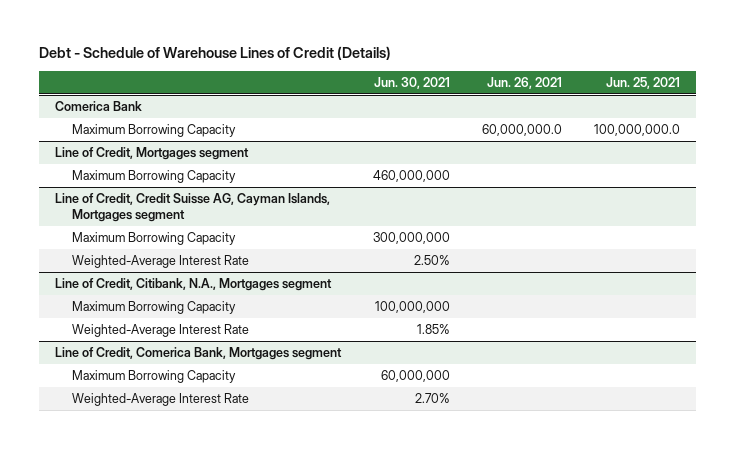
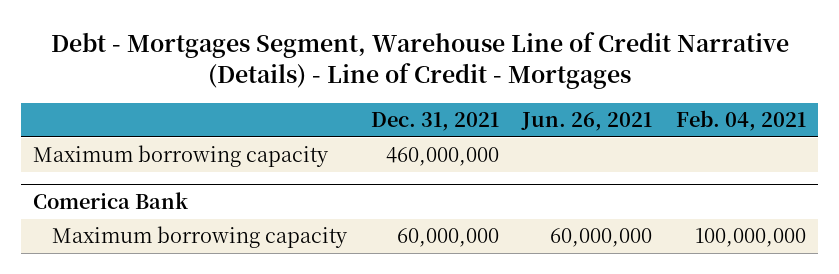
[39,46,392,61] Debt - Schedule of Warehouse Lines of Credit (Details) -> [50,32,789,89] Debt - Mortgages Segment, Warehouse Line of Credit Narrative (Details) - Line of Credit - Mortgages
[374,76,451,89] Jun. 30, 2021 -> none
[605,76,680,89] Jun. 25, 2021 -> none
none -> [370,112,499,132] Dec. 31, 2021
none -> [676,110,807,132] Feb. 04, 2021
none -> [33,145,330,168] Maximum borrowing capacity
[55,146,250,160] Line of Credit, Mortgages segment -> none
[71,169,236,183] Maximum Borrowing Capacity -> none
[55,192,331,223] Line of Credit, Credit Suisse AG, Cayman Islands, Mortgages segment -> none
[71,231,236,245] Maximum Borrowing Capacity -> none
[71,254,249,268] Weighted-Average Interest Rate -> none
[55,277,333,291] Line of Credit, Citibank, N.A., Mortgages segment -> none
[71,300,236,314] Maximum Borrowing Capacity -> none
[71,323,249,337] Weighted-Average Interest Rate -> none
[55,346,343,360] Line of Credit, Comerica Bank, Mortgages segment -> none
[71,369,236,383] Maximum Borrowing Capacity -> none
[71,392,249,406] Weighted-Average Interest Rate -> none
[71,123,236,137] Maximum Borrowing Capacity -> [52,226,349,249] Maximum borrowing capacity
[481,123,562,136] 60,000,000.0 -> [550,228,653,248] 60,000,000

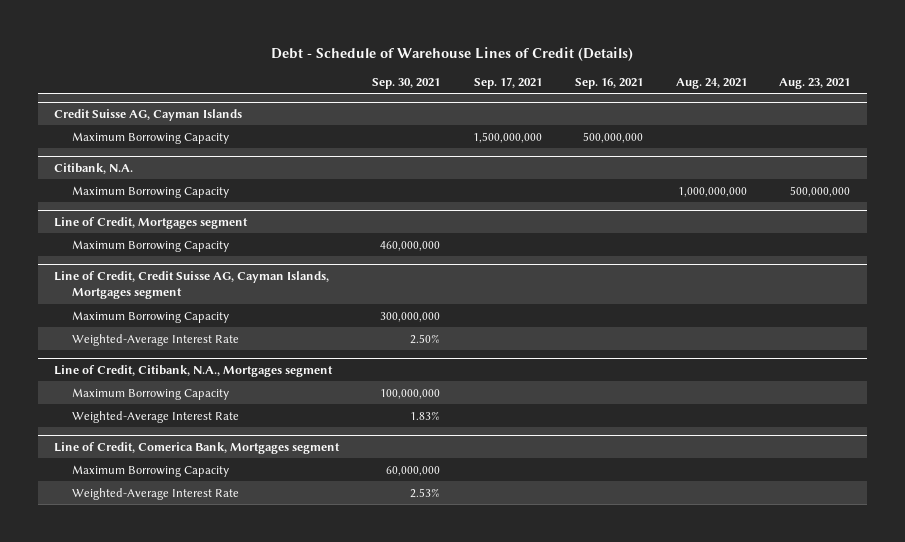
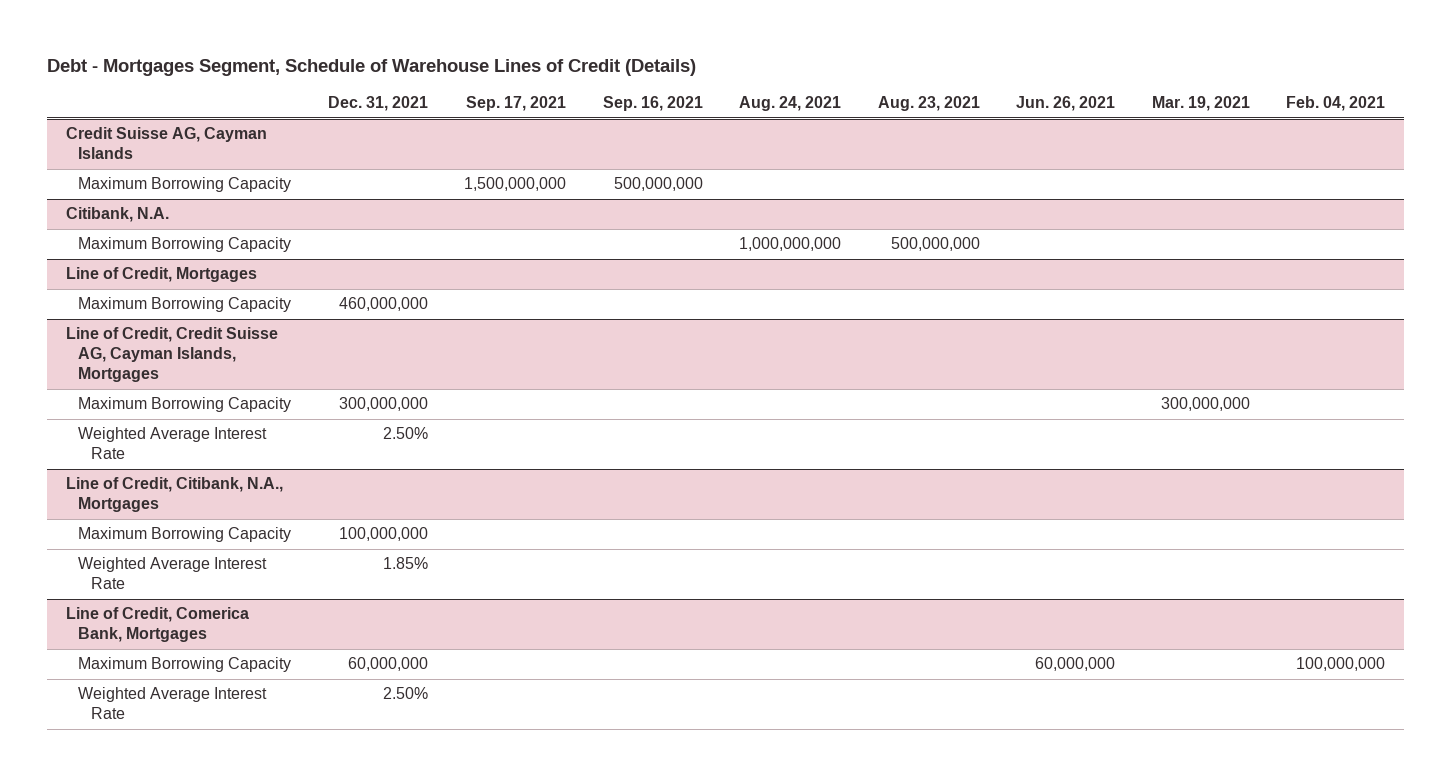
[271,46,634,61] Debt - Schedule of Warehouse Lines of Credit (Details) -> [47,59,697,77] Debt - Mortgages Segment, Schedule of Warehouse Lines of Credit (Details)
[372,77,441,89] Sep. 30, 2021 -> none
none -> [327,96,428,112] Dec. 31, 2021
none -> [1016,96,1116,112] Jun. 26, 2021
none -> [1151,96,1250,112] Mar. 19, 2021
none -> [1286,96,1386,112] Feb. 04, 2021
[54,216,249,229] Line of Credit, Mortgages segment -> [65,267,257,283] Line of Credit, Mortgages
[54,270,330,300] Line of Credit, Credit Suisse AG, Cayman Islands, Mortgages segment -> [65,327,278,383] Line of Credit, Credit Suisse AG, Cayman Islands, Mortgages
[72,333,240,346] Weighted-Average Interest Rate -> [78,427,268,460] Weighted Average Interest Rate
[54,364,334,377] Line of Credit, Citibank, N.A., Mortgages segment -> [65,477,283,513] Line of Credit, Citibank, N.A., Mortgages
[72,410,240,423] Weighted-Average Interest Rate -> [78,557,268,590] Weighted Average Interest Rate
[54,441,341,454] Line of Credit, Comerica Bank, Mortgages segment -> [65,607,249,643] Line of Credit, Comerica Bank, Mortgages
[72,487,240,500] Weighted-Average Interest Rate -> [78,687,268,720] Weighted Average Interest Rate

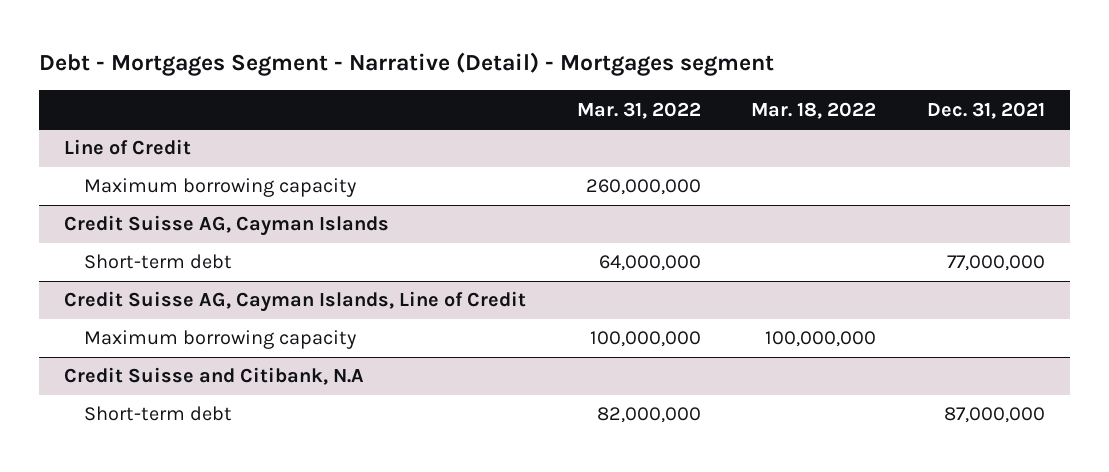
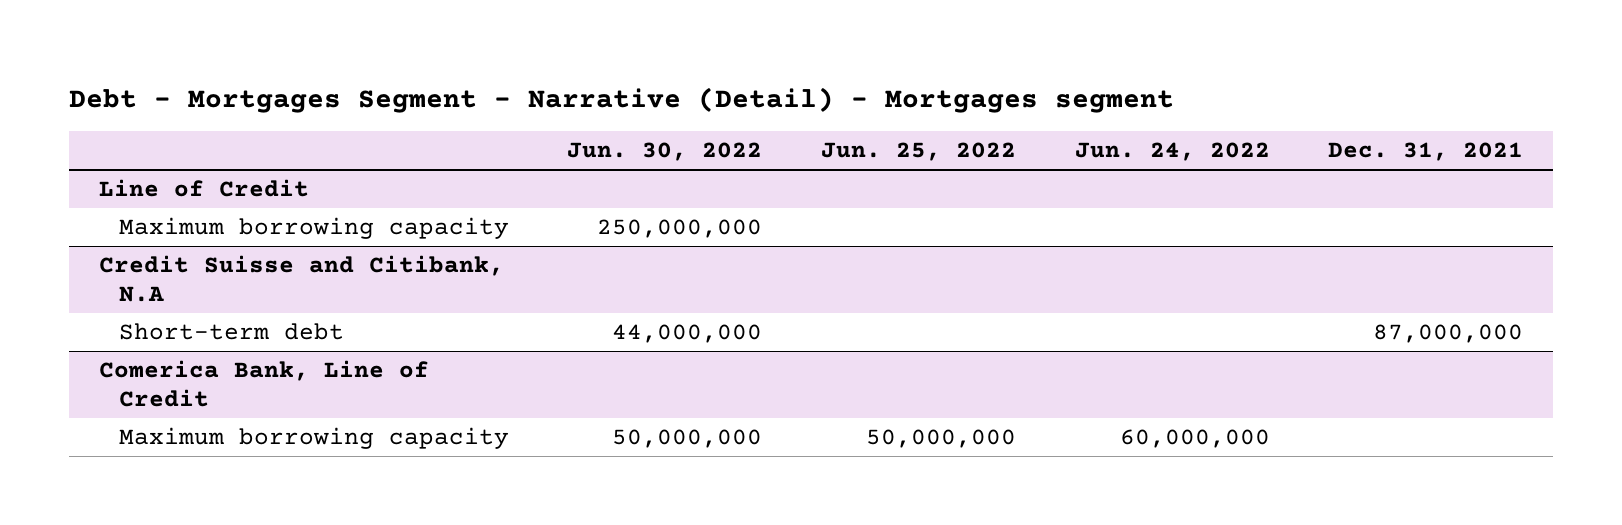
[576,101,701,119] Mar. 31, 2022 -> none
[751,101,877,119] Mar. 18, 2022 -> none
none -> [567,142,763,162] Jun. 30, 2022
none -> [821,142,1017,162] Jun. 25, 2022
none -> [1074,142,1270,162] Jun. 24, 2022
[64,215,390,237] Credit Suisse AG, Cayman Islands -> none
[83,254,232,270] Short-term debt -> none
[64,291,527,313] Credit Suisse AG, Cayman Islands, Line of Credit -> none
[83,330,356,350] Maximum borrowing capacity -> none
none -> [98,359,429,408] Comerica Bank, Line of Credit
none -> [118,426,509,449] Maximum borrowing capacity

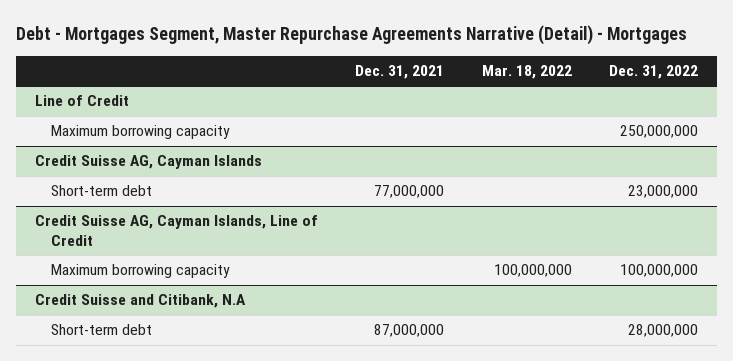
[69,87,1175,114] Debt - Mortgages Segment - Narrative (Detail) - Mortgages segment -> [16,25,688,46] Debt - Mortgages Segment, Master Repurchase Agreements Narrative (Detail) - Mortgages
[567,142,763,162] Jun. 30, 2022 -> none
[821,142,1017,162] Jun. 25, 2022 -> none
[1074,142,1270,162] Jun. 24, 2022 -> none
none -> [481,65,572,80] Mar. 18, 2022
none -> [609,65,699,80] Dec. 31, 2022
none -> [35,155,263,170] Credit Suisse AG, Cayman Islands
none -> [51,185,153,197] Short-term debt
none -> [35,215,319,246] Credit Suisse AG, Cayman Islands, Line of Credit
none -> [51,264,231,279] Maximum borrowing capacity
[98,359,429,408] Comerica Bank, Line of Credit -> none
[118,426,509,449] Maximum borrowing capacity -> none

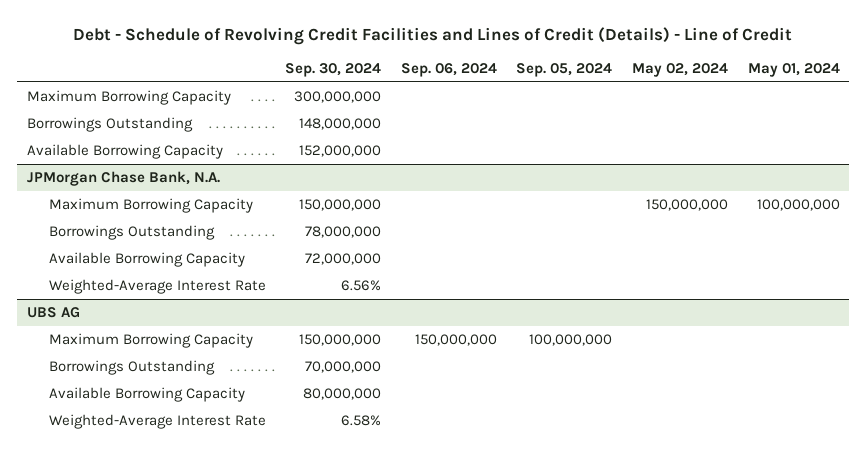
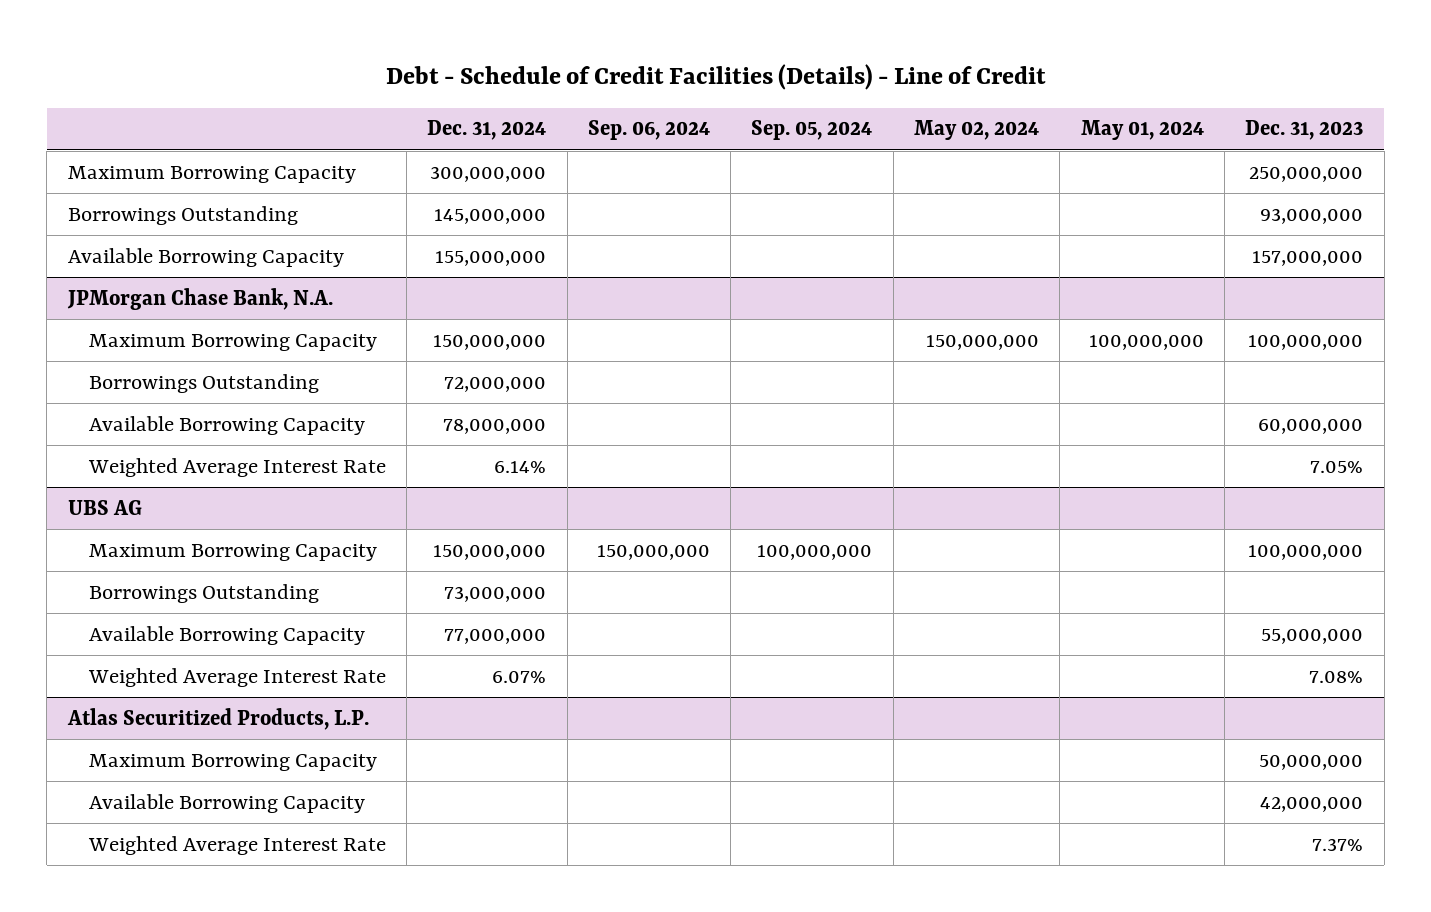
[73,27,793,46] Debt - Schedule of Revolving Credit Facilities and Lines of Credit (Details) - Line of Credit -> [385,63,1046,90] Debt - Schedule of Credit Facilities (Details) - Line of Credit
[285,63,382,78] Sep. 30, 2024 -> none
none -> [427,120,547,141] Dec. 31, 2024
none -> [1245,120,1364,141] Dec. 31, 2023
[48,278,266,294] Weighted-Average Interest Rate -> [87,457,386,477] Weighted Average Interest Rate
[48,413,266,429] Weighted-Average Interest Rate -> [87,667,386,687] Weighted Average Interest Rate
none -> [66,707,369,730] Atlas Securitized Products, L.P.
none -> [88,753,377,771] Maximum Borrowing Capacity
none -> [88,793,365,813] Available Borrowing Capacity
none -> [87,835,386,855] Weighted Average Interest Rate

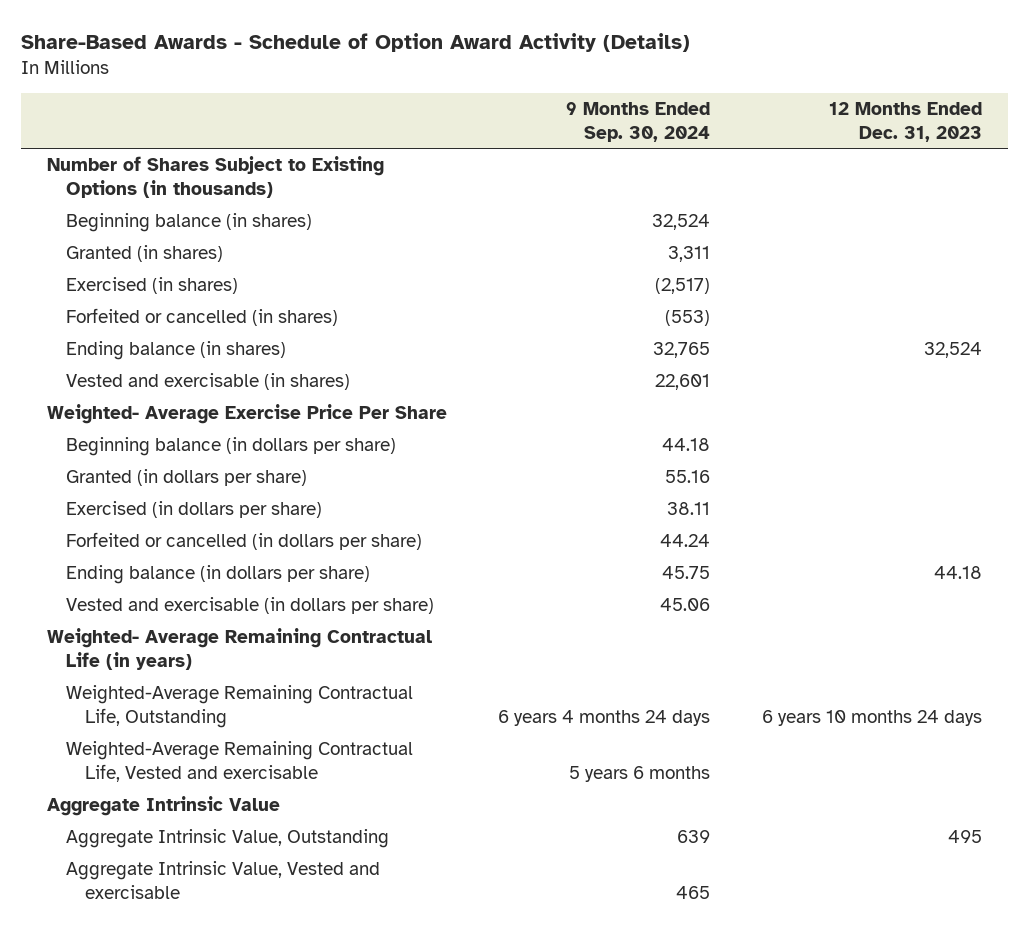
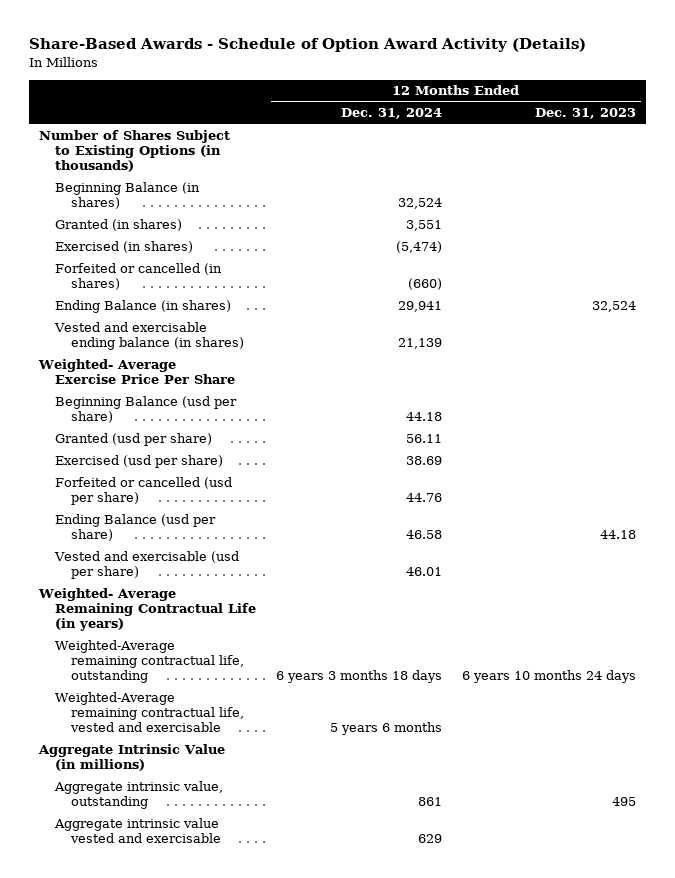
[566,102,711,142] 9 Months Ended Sep. 30, 2024 -> none
none -> [340,108,442,120] Dec. 31, 2024
[65,213,312,233] Beginning balance (in shares) -> [55,181,201,209] Beginning Balance (in shares)
[65,341,286,361] Ending balance (in shares) -> [55,299,232,313] Ending Balance (in shares)
[65,373,350,391] Vested and exercisable (in shares) -> [54,321,245,350] Vested and exercisable ending balance (in shares)
[65,437,396,457] Beginning balance (in dollars per share) -> [55,395,238,423] Beginning Balance (usd per share)
[65,469,307,487] Granted (in dollars per share) -> [55,432,213,446] Granted (usd per share)
[65,501,322,519] Exercised (in dollars per share) -> [55,454,224,468] Exercised (usd per share)
[65,532,422,551] Forfeited or cancelled (in dollars per share) -> [55,476,233,505] Forfeited or cancelled (usd per share)
[65,565,370,585] Ending balance (in dollars per share) -> [55,513,217,541] Ending Balance (usd per share)
[65,597,434,615] Vested and exercisable (in dollars per share) -> [54,550,240,579] Vested and exercisable (usd per share)
[65,685,413,728] Weighted-Average Remaining Contractual Life, Outstanding -> [55,639,245,684] Weighted-Average remaining contractual life, outstanding
[65,741,413,782] Weighted-Average Remaining Contractual Life, Vested and exercisable -> [55,691,245,733] Weighted-Average remaining contractual life, vested and exercisable
[46,796,280,817] Aggregate Intrinsic Value -> [38,743,226,771] Aggregate Intrinsic Value (in millions)
[65,829,389,849] Aggregate Intrinsic Value, Outstanding -> [54,780,224,809] Aggregate intrinsic value, outstanding
[65,861,380,899] Aggregate Intrinsic Value, Vested and exercisable -> [54,817,222,843] Aggregate intrinsic value vested and exercisable

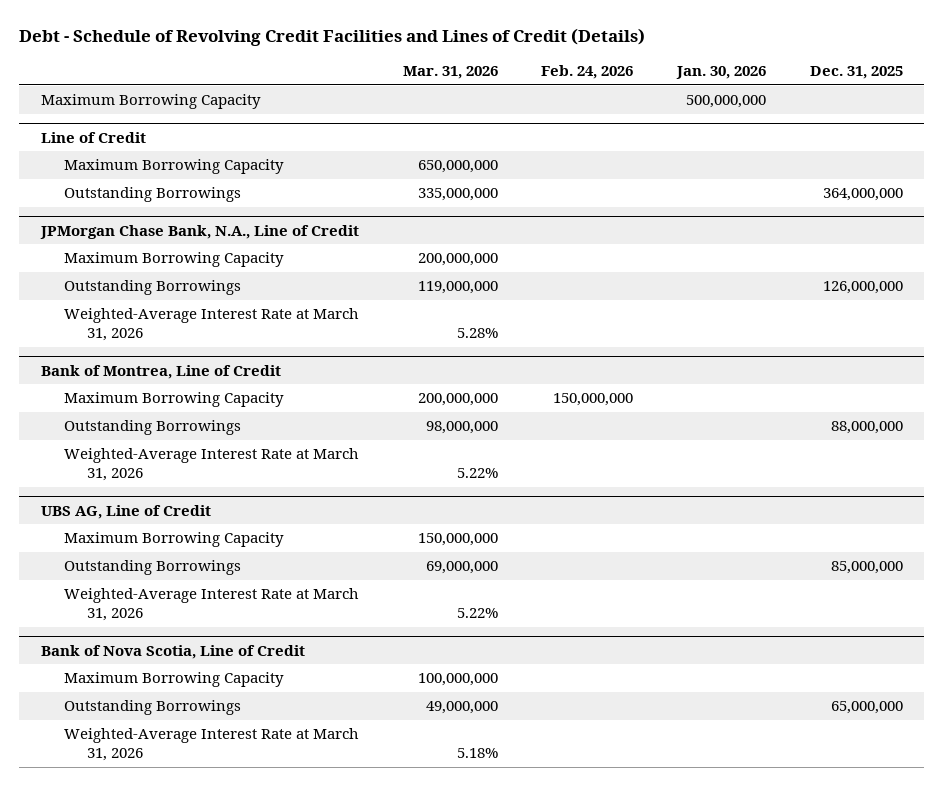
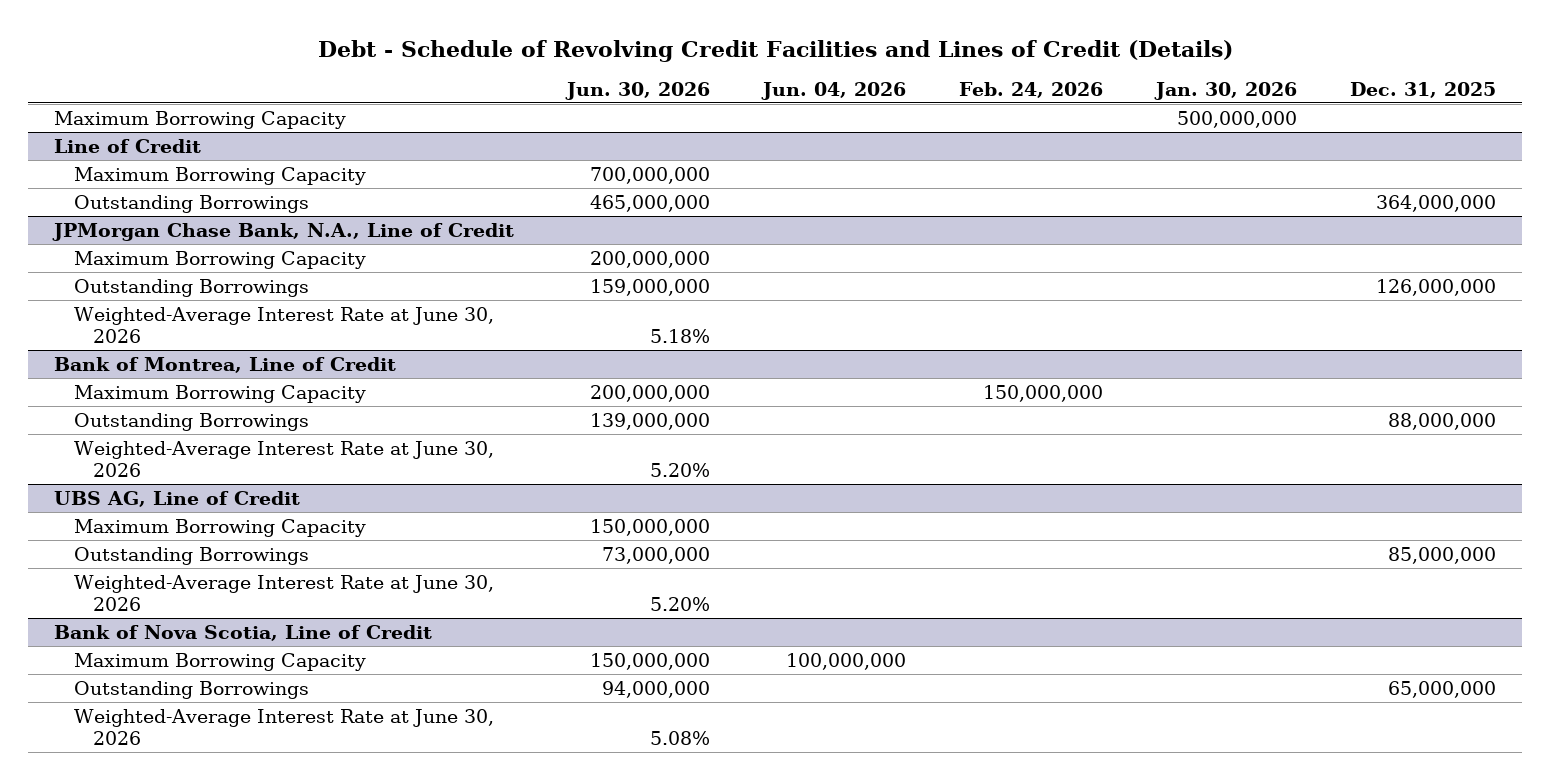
[402,66,498,80] Mar. 31, 2026 -> none
none -> [565,81,711,100] Jun. 30, 2026
none -> [761,81,907,100] Jun. 04, 2026
[63,308,359,342] Weighted-Average Interest Rate at March 31, 2026 -> [73,306,494,344] Weighted-Average Interest Rate at June 30, 2026
[63,448,359,482] Weighted-Average Interest Rate at March 31, 2026 -> [73,440,494,478] Weighted-Average Interest Rate at June 30, 2026
[63,588,359,622] Weighted-Average Interest Rate at March 31, 2026 -> [73,574,494,612] Weighted-Average Interest Rate at June 30, 2026
[63,728,359,762] Weighted-Average Interest Rate at March 31, 2026 -> [73,708,494,746] Weighted-Average Interest Rate at June 30, 2026

